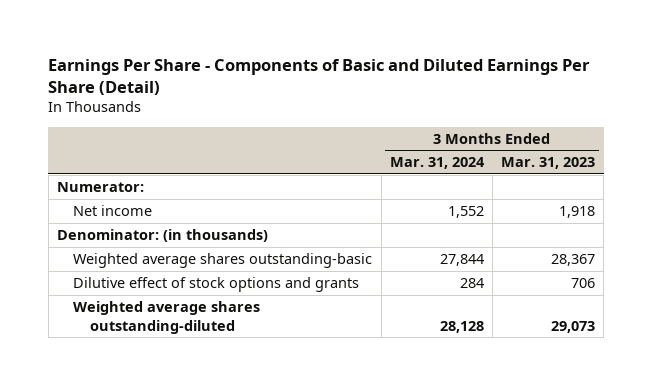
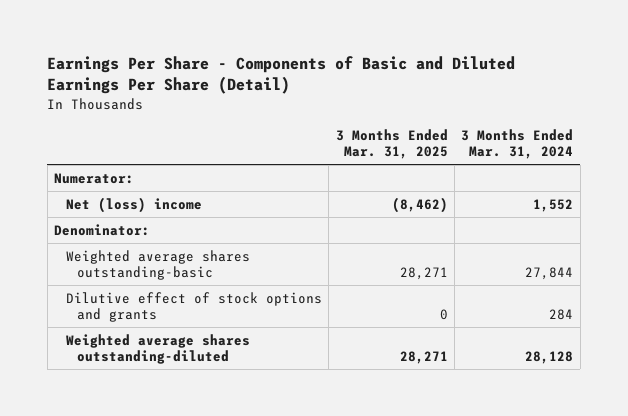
[501,157,596,170] Mar. 31, 2023 -> none
none -> [335,128,448,160] 3 Months Ended Mar. 31, 2025
[73,204,153,216] Net income -> [65,196,202,213] Net (loss) income
[57,228,269,242] Denominator: (in thousands) -> [54,223,151,236] Denominator:

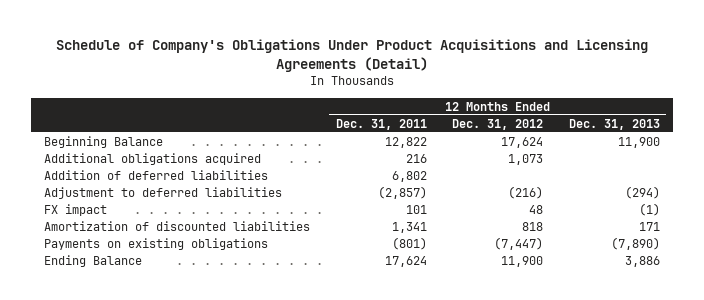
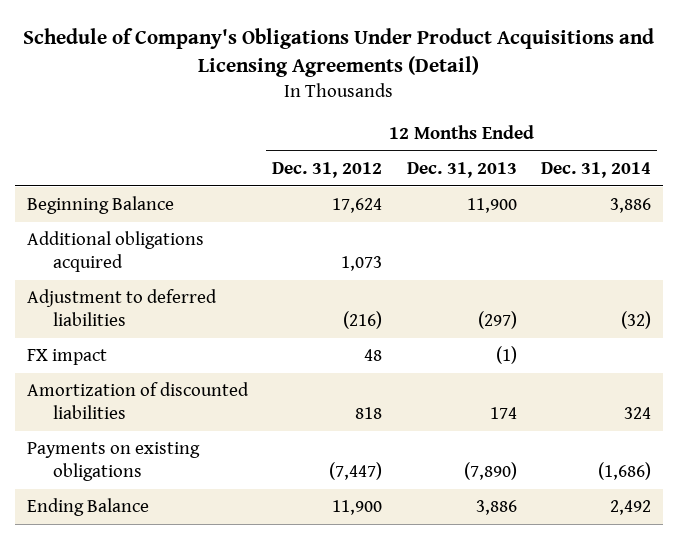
[335,118,427,130] Dec. 31, 2011 -> none
none -> [540,161,651,178] Dec. 31, 2014
[44,169,269,180] Addition of deferred liabilities -> none
[624,185,660,199] (294) -> [477,311,517,330] (297)
[638,221,660,231] 171 -> [489,407,517,420] 174

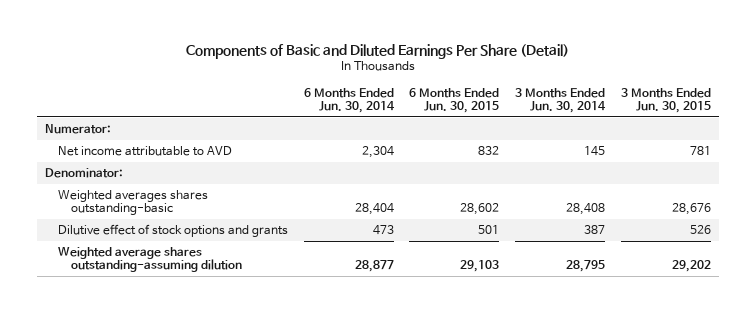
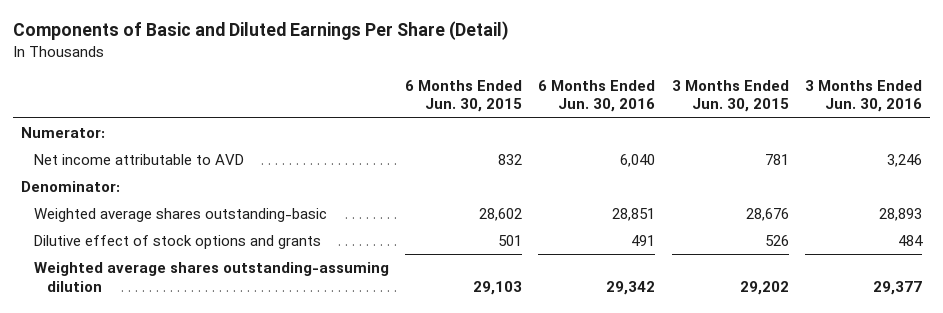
[303,87,395,114] 6 Months Ended Jun. 30, 2014 -> none
[515,87,607,114] 3 Months Ended Jun. 30, 2014 -> none
none -> [538,79,656,113] 6 Months Ended Jun. 30, 2016
none -> [804,79,922,113] 3 Months Ended Jun. 30, 2016
[57,189,208,216] Weighted averages shares outstanding-basic -> [33,208,327,223] Weighted average shares outstanding-basic

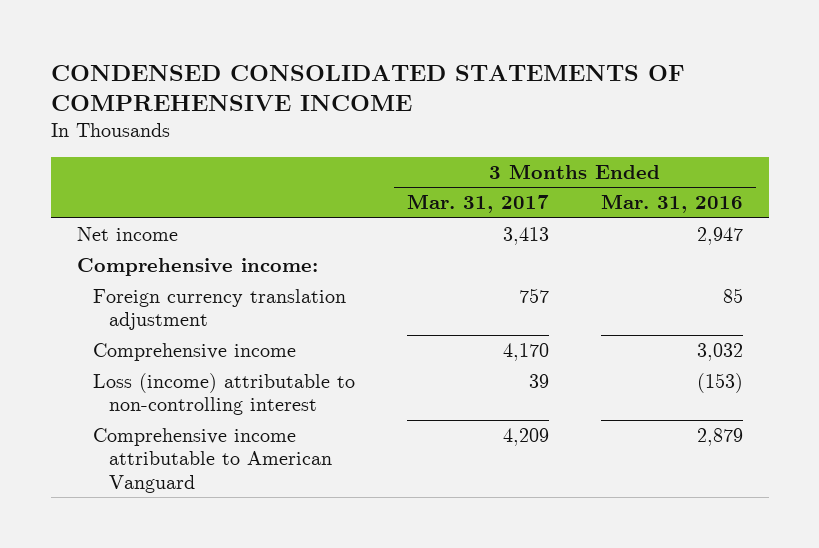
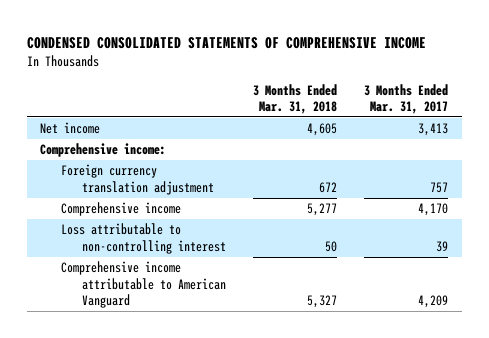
[600,194,743,214] Mar. 31, 2016 -> none
none -> [253,83,338,114] 3 Months Ended Mar. 31, 2018
[92,373,355,416] Loss (income) attributable to non-controlling interest -> [61,223,227,254] Loss attributable to non-controlling interest

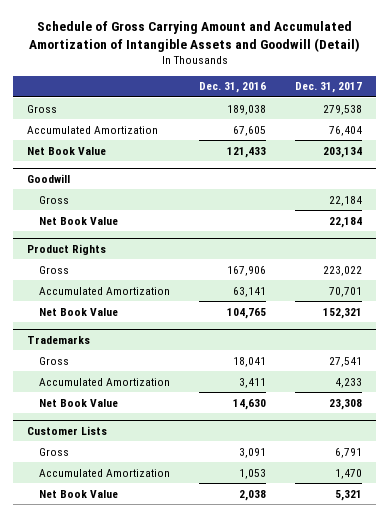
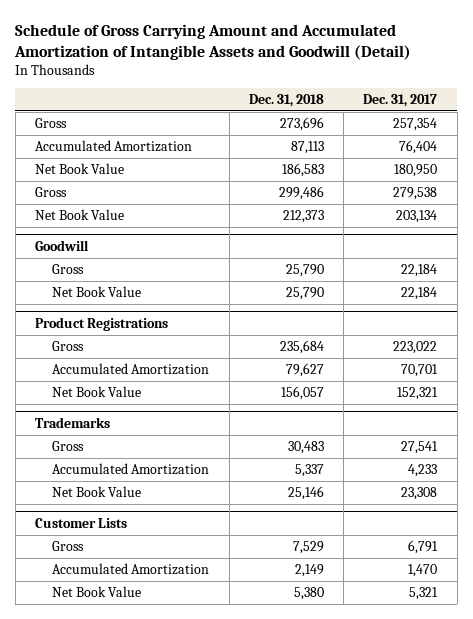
[198,82,266,94] Dec. 31, 2016 -> none
none -> [248,93,324,107] Dec. 31, 2018
none -> [35,118,68,129] Gross
none -> [35,163,125,175] Net Book Value
[27,104,58,113] Gross -> [35,187,68,198] Gross
[27,243,107,255] Product Rights -> none
none -> [35,316,169,331] Product Registrations

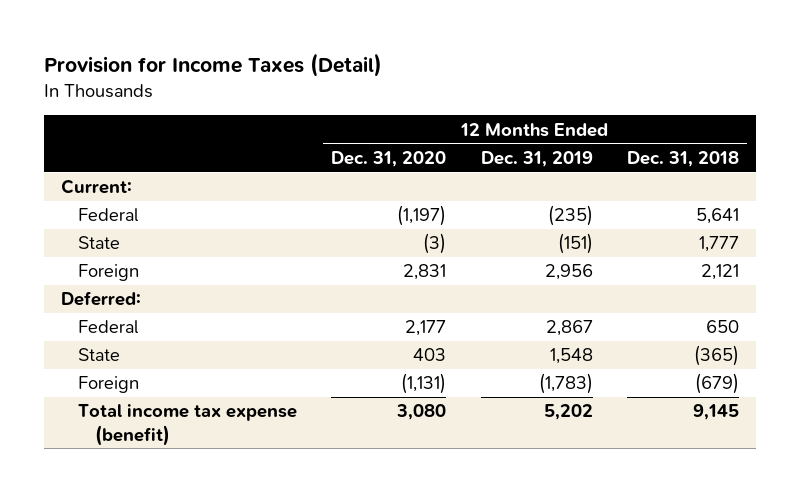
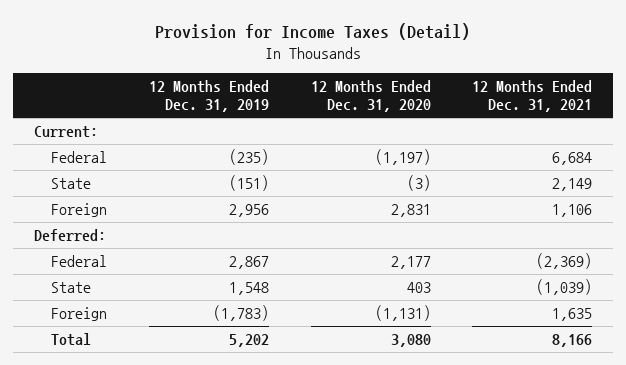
[626,150,739,167] Dec. 31, 2018 -> none
none -> [472,79,593,113] 12 Months Ended Dec. 31, 2021
[77,404,297,446] Total income tax expense (benefit) -> [51,332,92,346] Total

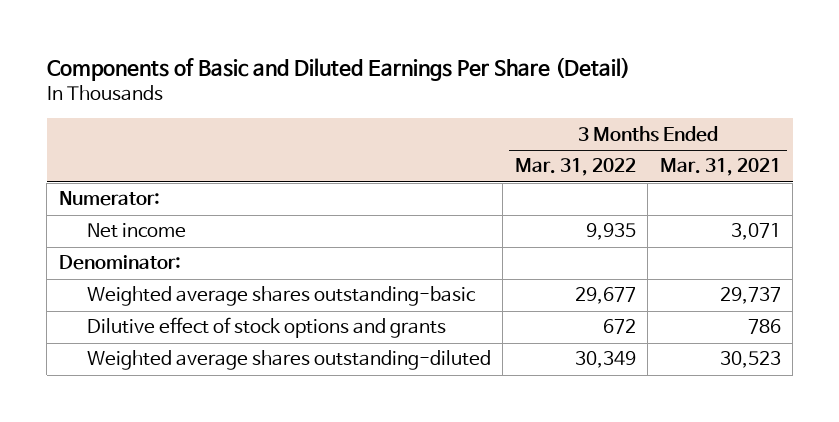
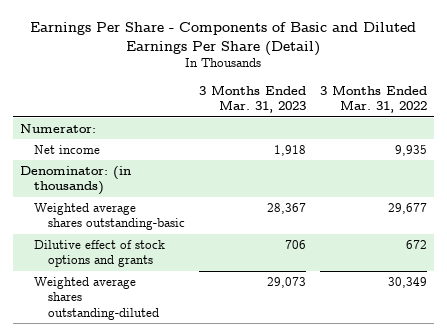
[46,57,630,82] Components of Basic and Diluted Earnings Per Share (Detail) -> [30,21,417,56] Earnings Per Share - Components of Basic and Diluted Earnings Per Share (Detail)
[659,158,781,177] Mar. 31, 2021 -> none
none -> [199,84,307,114] 3 Months Ended Mar. 31, 2023
[58,255,181,271] Denominator: -> [19,165,131,196] Denominator: (in thousands)

